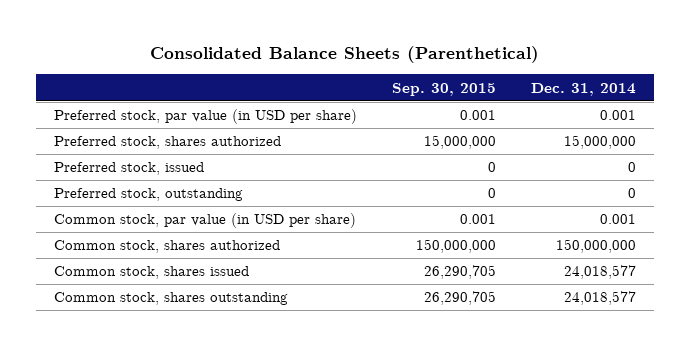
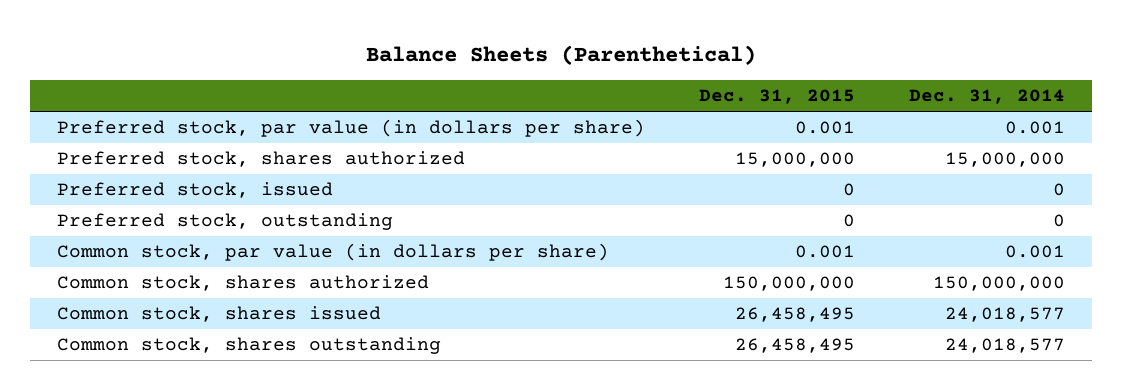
[150,46,540,64] Consolidated Balance Sheets (Parenthetical) -> [366,44,757,65] Balance Sheets (Parenthetical)
[392,82,497,96] Sep. 30, 2015 -> none
none -> [699,89,856,105] Dec. 31, 2015
[53,109,357,125] Preferred stock, par value (in USD per share) -> [57,119,646,138] Preferred stock, par value (in dollars per share)
[53,213,356,229] Common stock, par value (in USD per share) -> [57,243,610,262] Common stock, par value (in dollars per share)

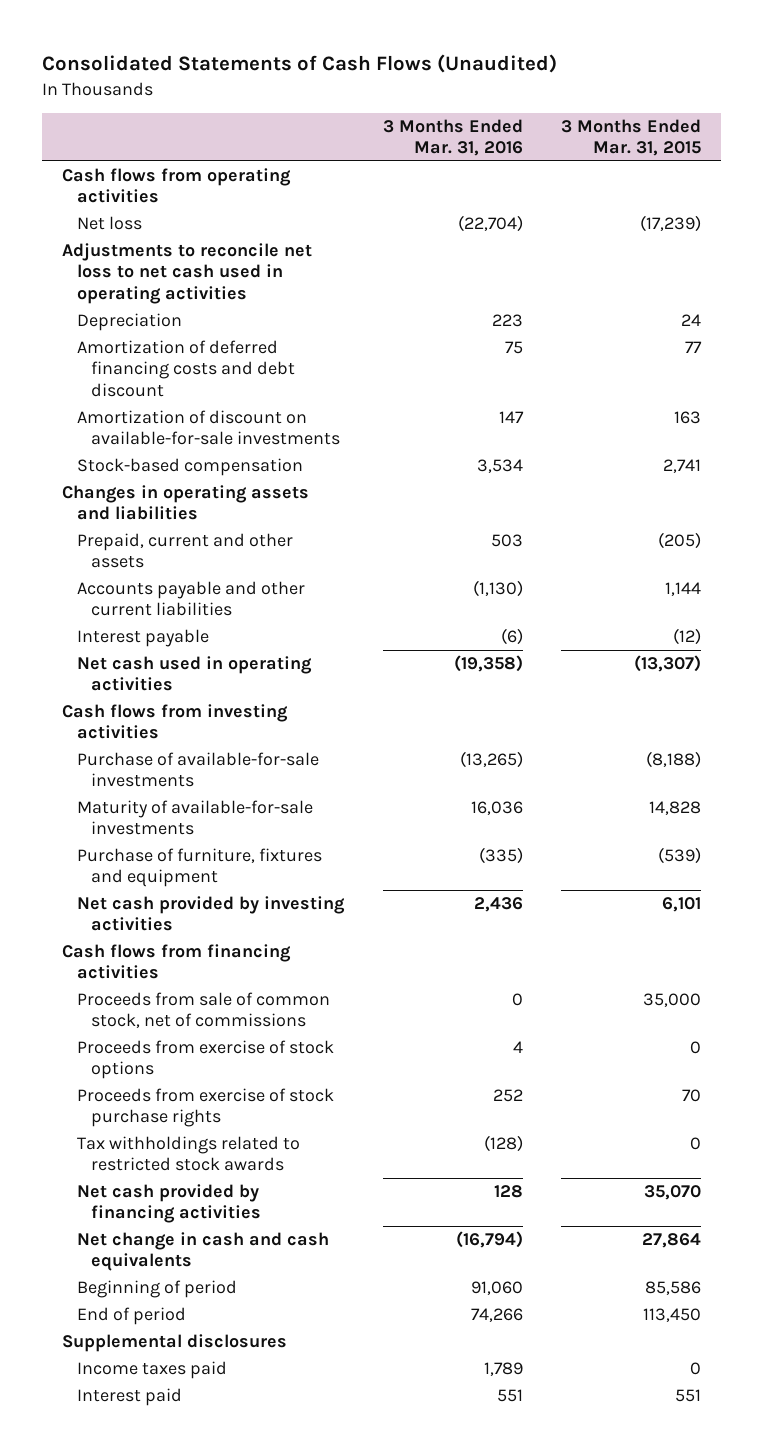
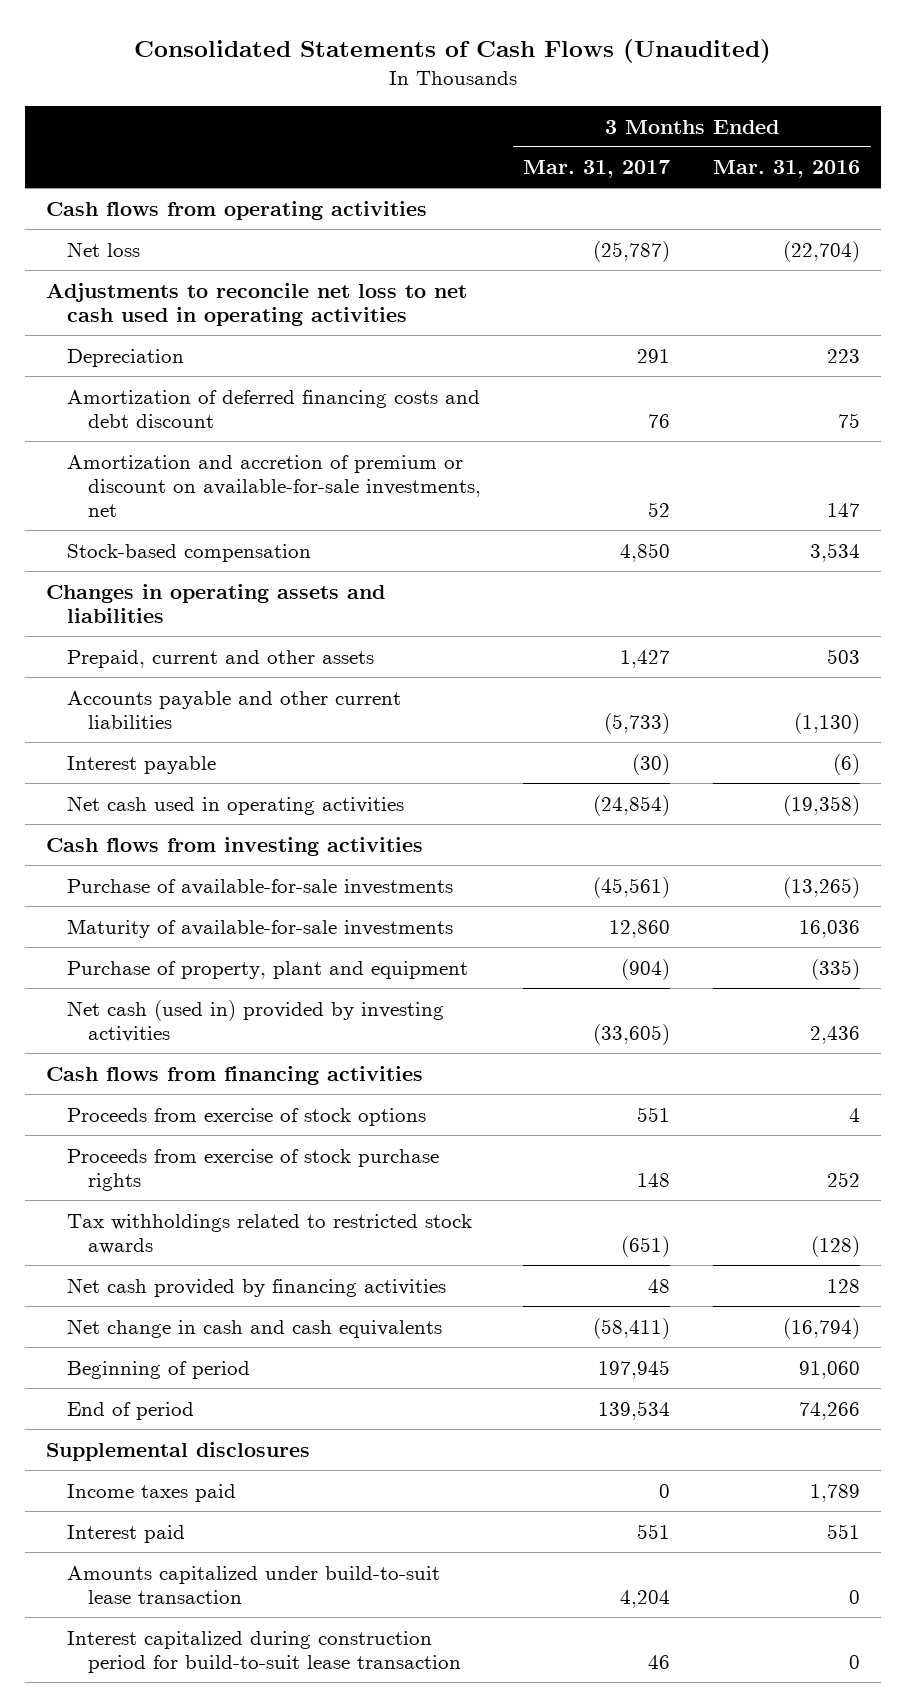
[561,118,702,157] 3 Months Ended Mar. 31, 2015 -> none
none -> [523,160,671,179] Mar. 31, 2017
[76,410,341,446] Amortization of discount on available-for-sale investments -> [66,454,481,517] Amortization and accretion of premium or discount on available-for-sale investments, net
[76,848,322,888] Purchase of furniture, fixtures and equipment -> [66,960,468,979] Purchase of property, plant and equipment
[76,896,345,932] Net cash provided by investing activities -> [66,999,444,1042] Net cash (used in) provided by investing activities
[76,992,330,1029] Proceeds from sale of common stock, net of commissions -> none
none -> [66,1565,440,1604] Amounts capitalized under build-to-suit lease transaction
none -> [66,1630,461,1673] Interest capitalized during construction period for build-to-suit lease transaction

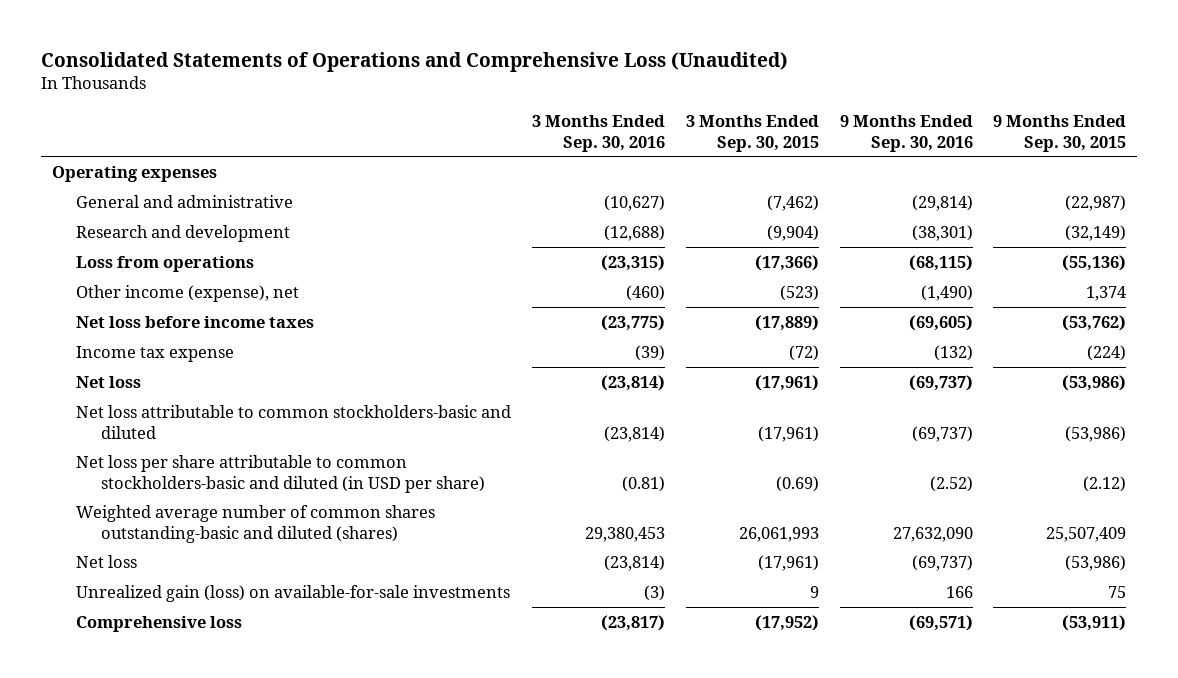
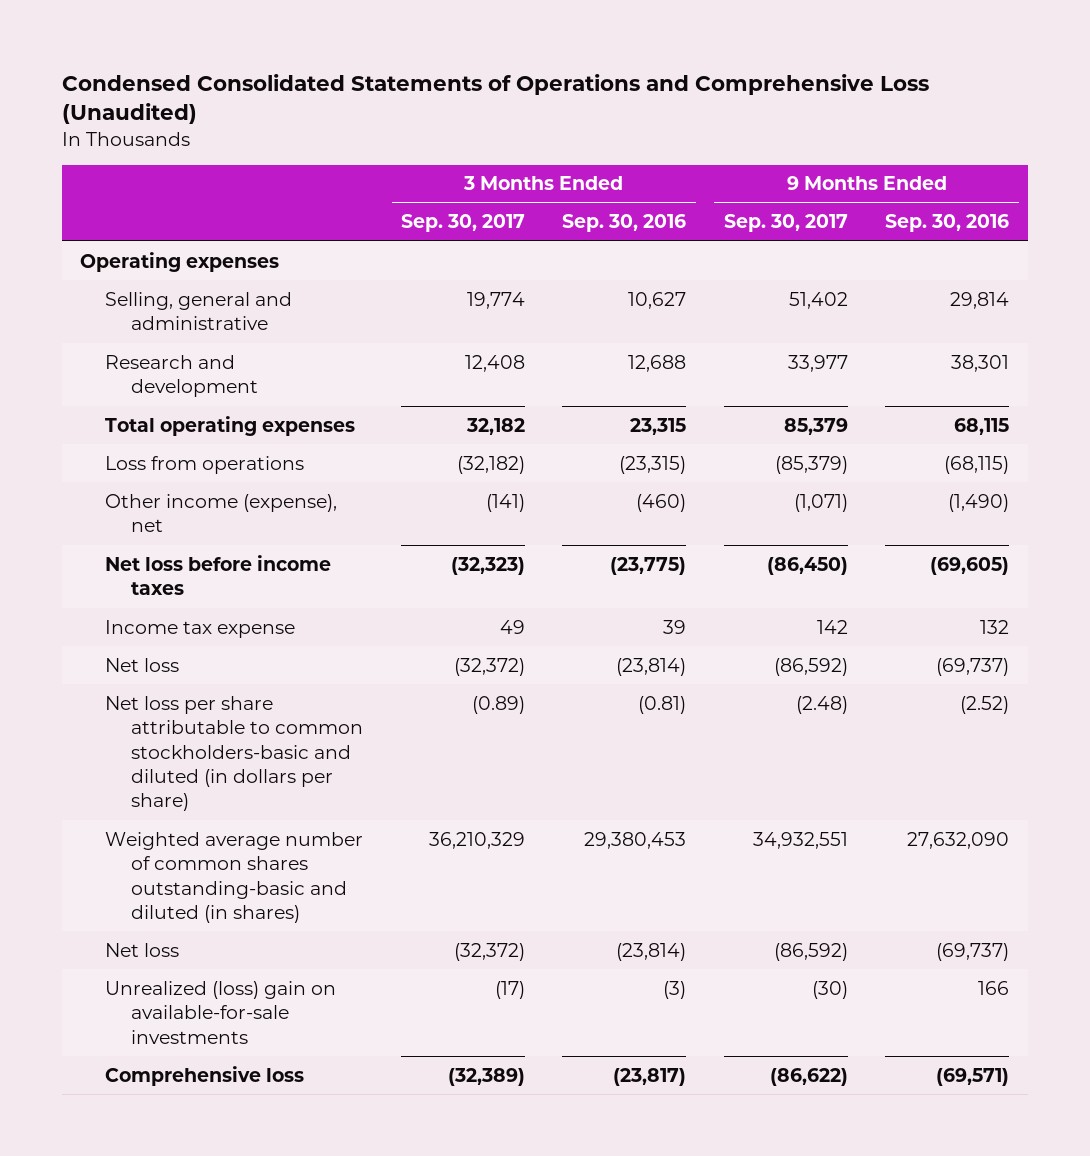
[41,52,789,73] Consolidated Statements of Operations and Comprehensive Loss (Unaudited) -> [61,73,929,125] Condensed Consolidated Statements of Operations and Comprehensive Loss (Unaudited)
[685,114,819,152] 3 Months Ended Sep. 30, 2015 -> none
[993,114,1127,152] 9 Months Ended Sep. 30, 2015 -> none
none -> [400,214,525,233] Sep. 30, 2017
none -> [723,214,848,233] Sep. 30, 2017
[76,194,294,208] General and administrative -> [105,291,293,331] Selling, general and administrative
[604,194,666,211] (10,627) -> [628,291,687,309] 10,627
[911,194,973,211] (29,814) -> [950,291,1010,309] 29,814
[604,224,666,241] (12,688) -> [628,354,687,372] 12,688
[911,224,973,241] (38,301) -> [951,354,1010,372] 38,301
none -> [105,415,356,436] Total operating expenses
[635,344,666,361] (39) -> [663,619,687,634] 39
[933,344,973,361] (132) -> [980,619,1010,634] 132
[76,404,512,439] Net loss attributable to common stockholders-basic and diluted -> none
[76,454,486,493] Net loss per share attributable to common stockholders-basic and diluted (in USD per share) -> [105,695,363,812] Net loss per share attributable to common stockholders-basic and diluted (in dollars per share)
[76,504,436,543] Weighted average number of common shares outstanding-basic and diluted (shares) -> [105,831,364,923] Weighted average number of common shares outstanding-basic and diluted (in shares)
[76,584,511,602] Unrealized gain (loss) on available-for-sale investments -> [105,980,337,1044] Unrealized (loss) gain on available-for-sale investments

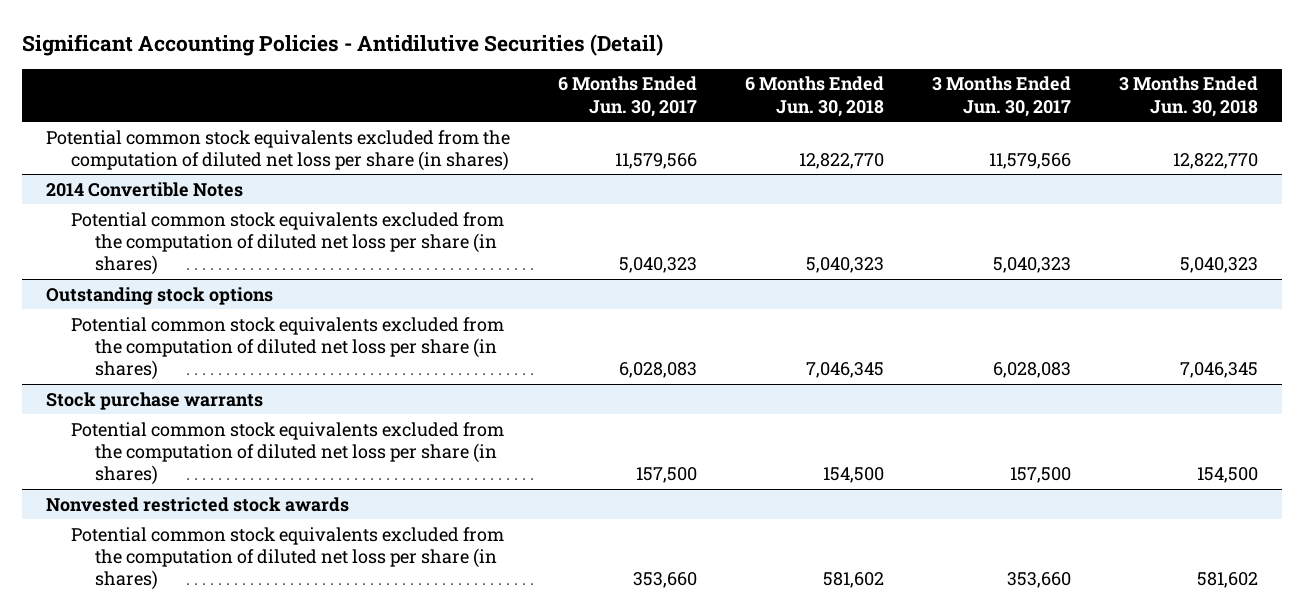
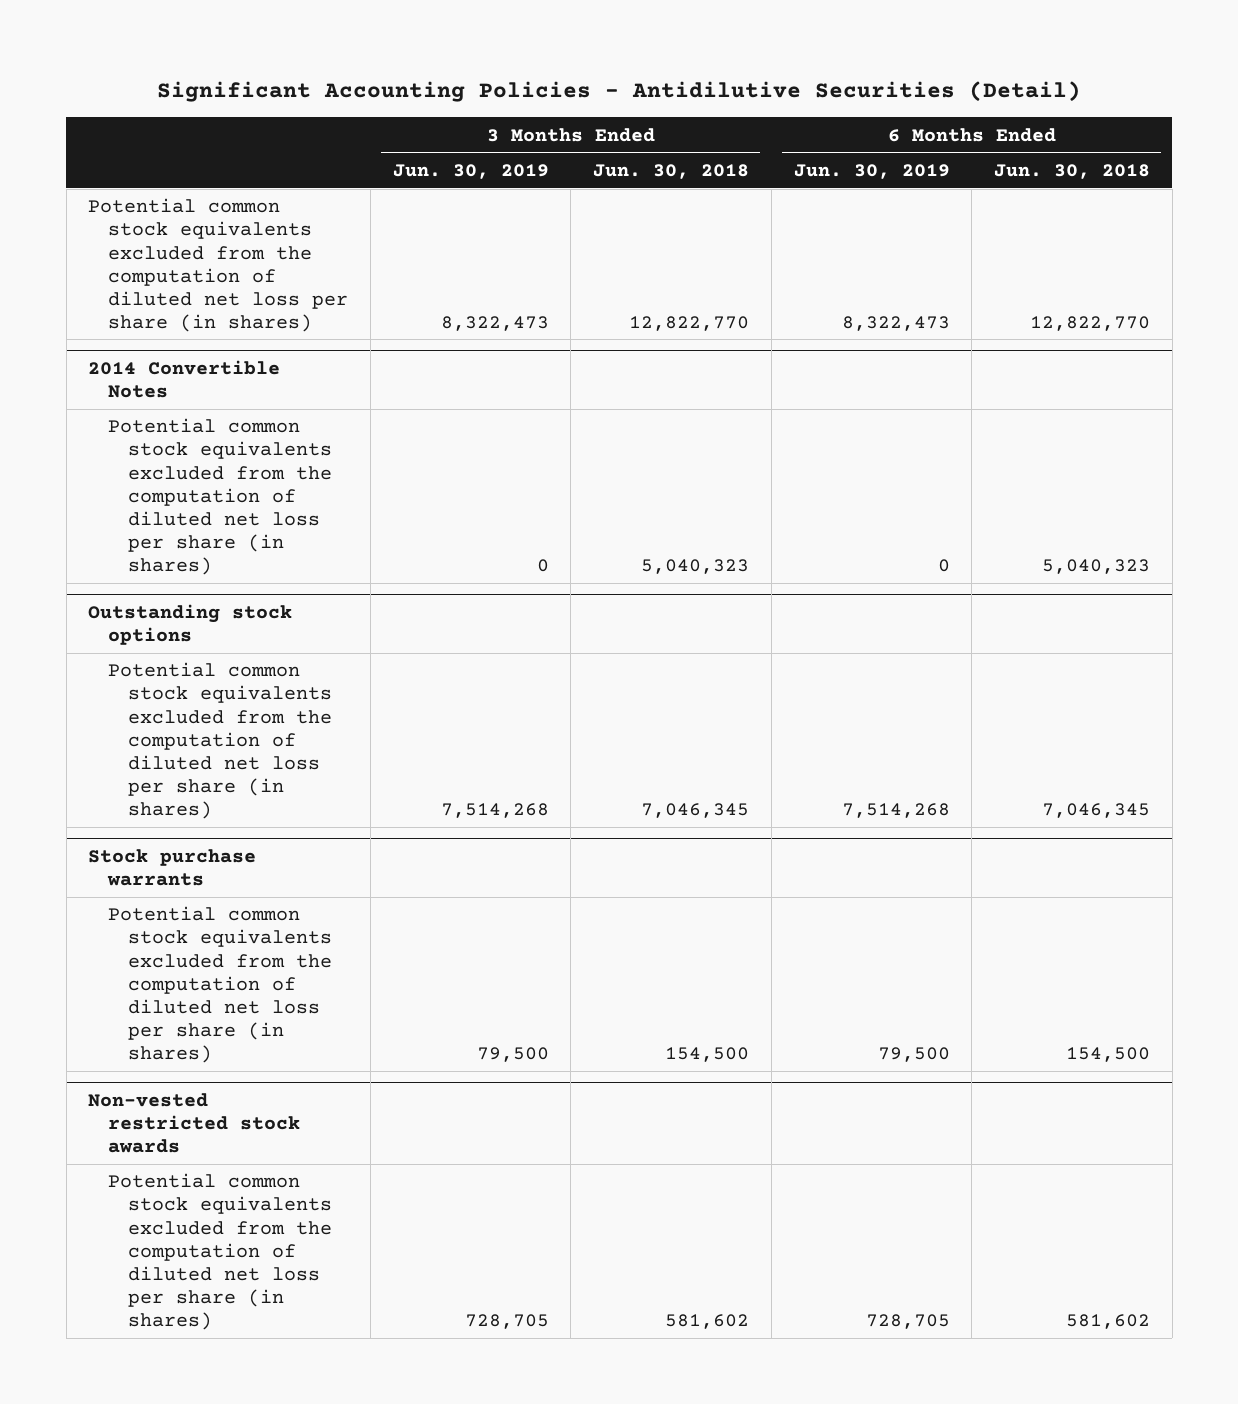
[558,76,698,117] 6 Months Ended Jun. 30, 2017 -> none
[932,76,1072,117] 3 Months Ended Jun. 30, 2017 -> none
none -> [392,163,549,179] Jun. 30, 2019
none -> [793,163,950,179] Jun. 30, 2019
[46,496,350,512] Nonvested restricted stock awards -> [88,1092,301,1154] Non-vested restricted stock awards

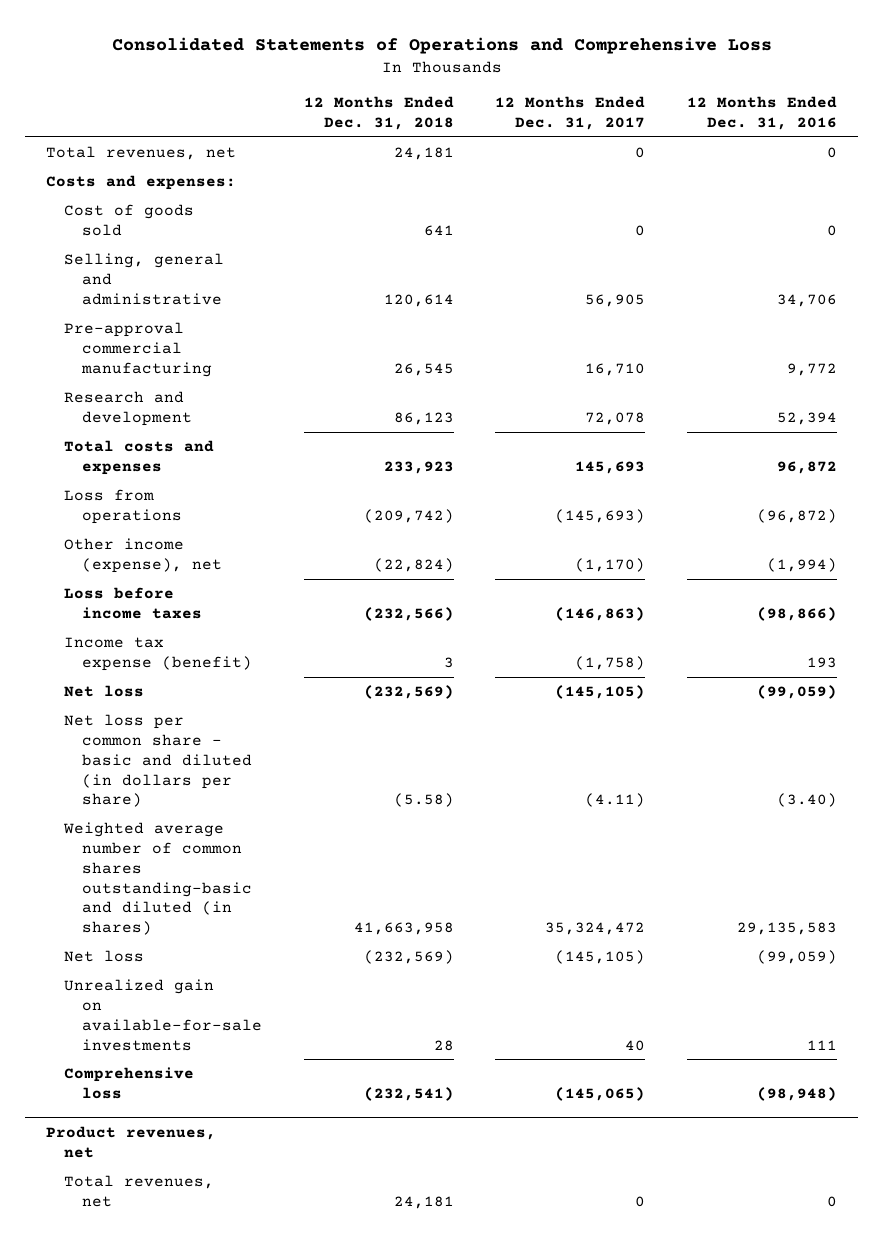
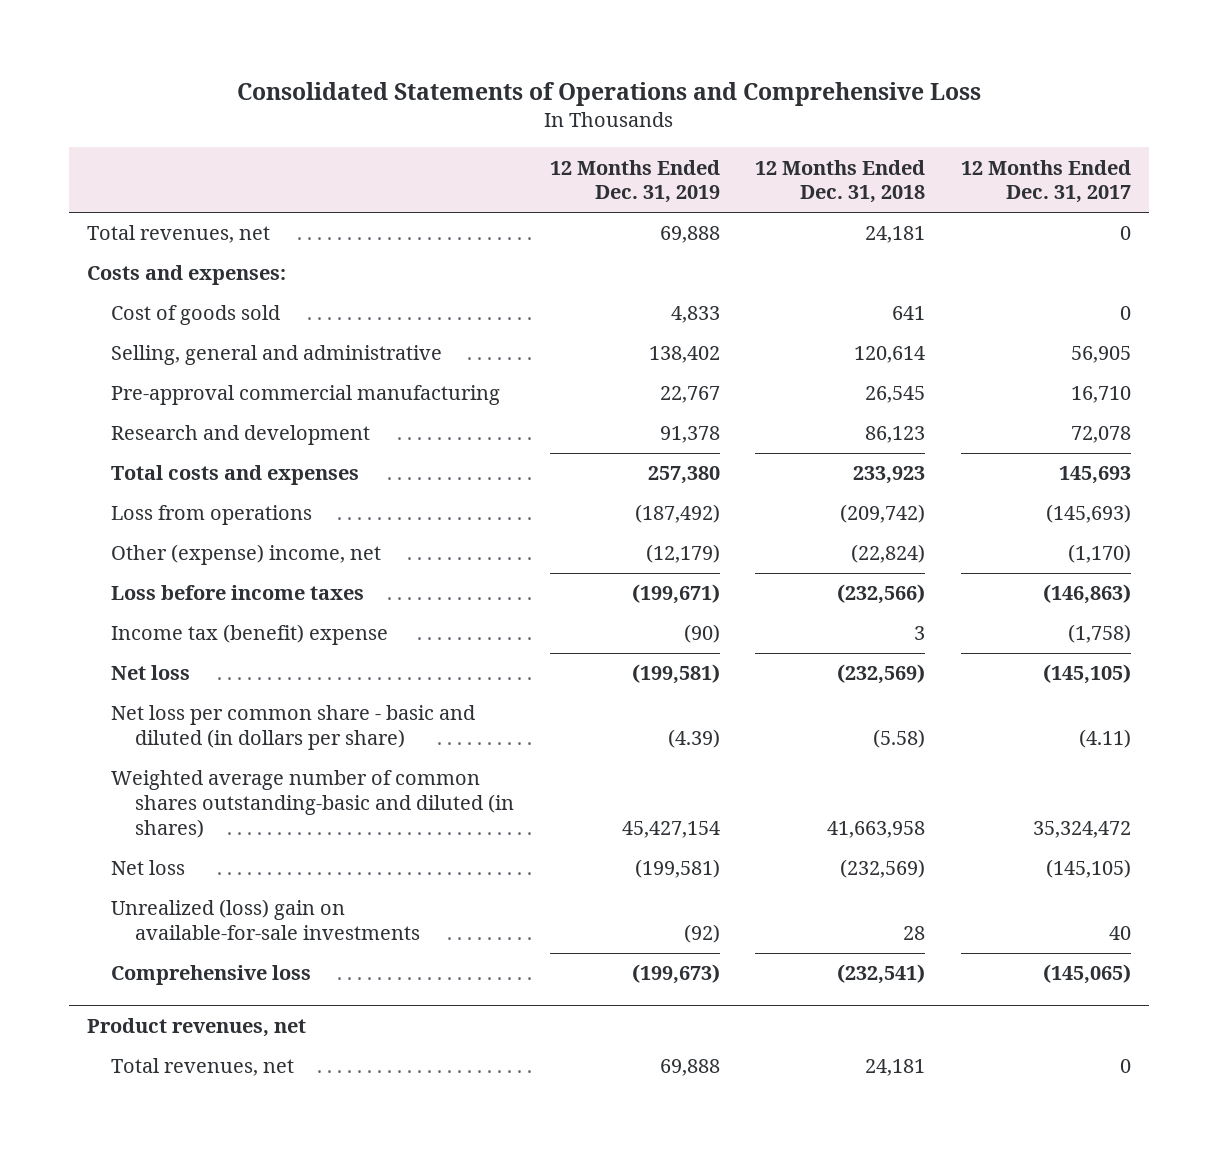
[686,95,837,130] 12 Months Ended Dec. 31, 2016 -> none
none -> [549,159,720,204] 12 Months Ended Dec. 31, 2019
[64,538,222,573] Other income (expense), net -> [111,544,382,566] Other (expense) income, net
[64,637,252,671] Income tax expense (benefit) -> [111,624,389,646] Income tax (benefit) expense
[64,979,262,1051] Unrealized gain on available-for-sale investments -> [111,899,421,941] Unrealized (loss) gain on available-for-sale investments

